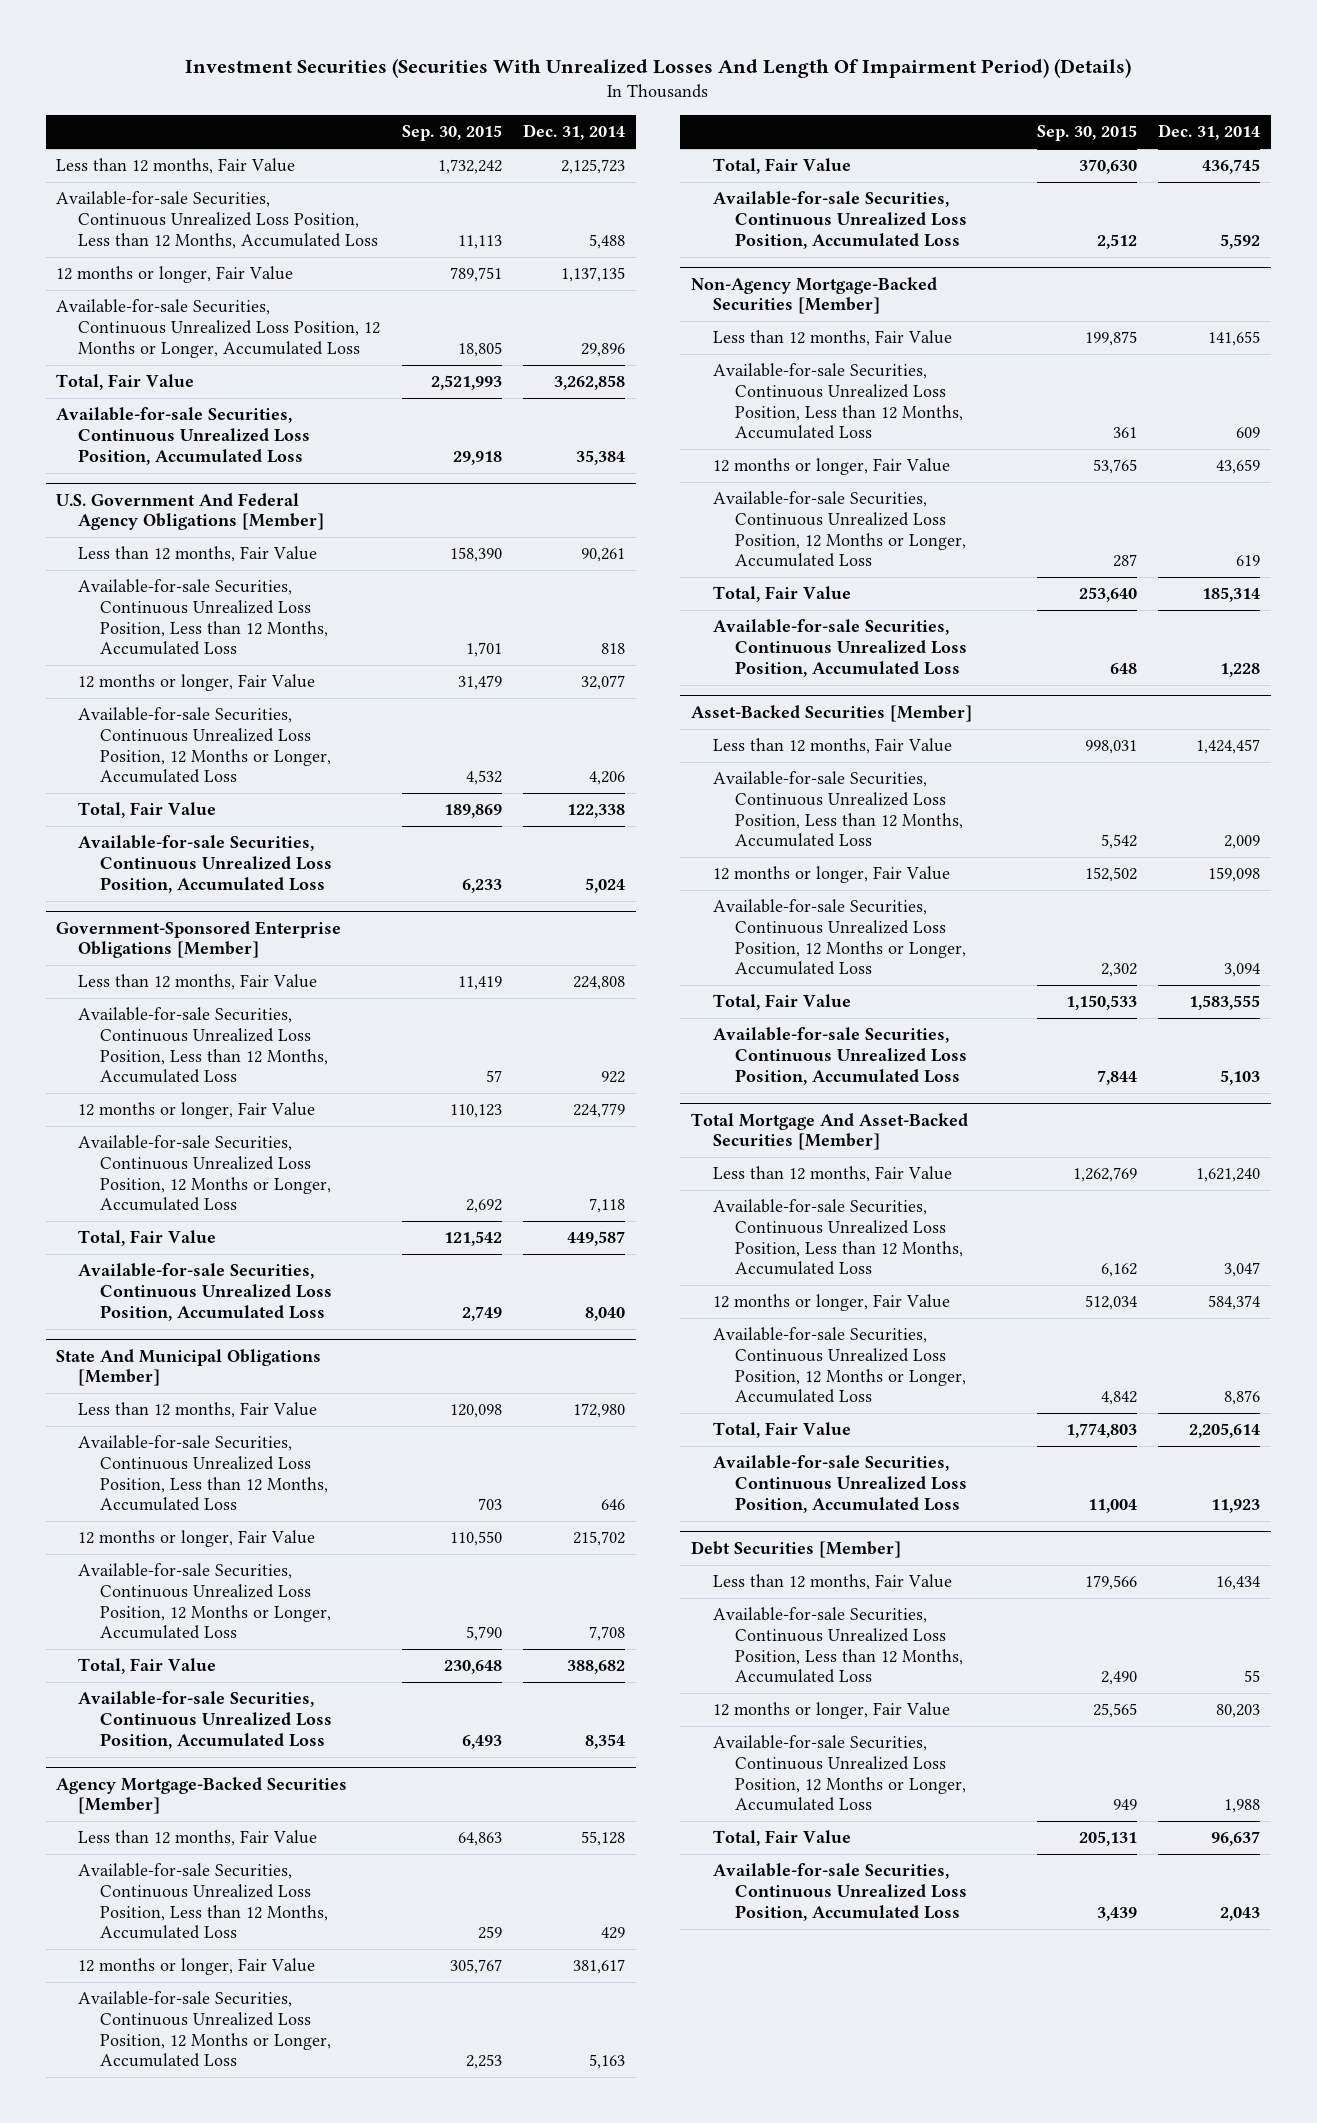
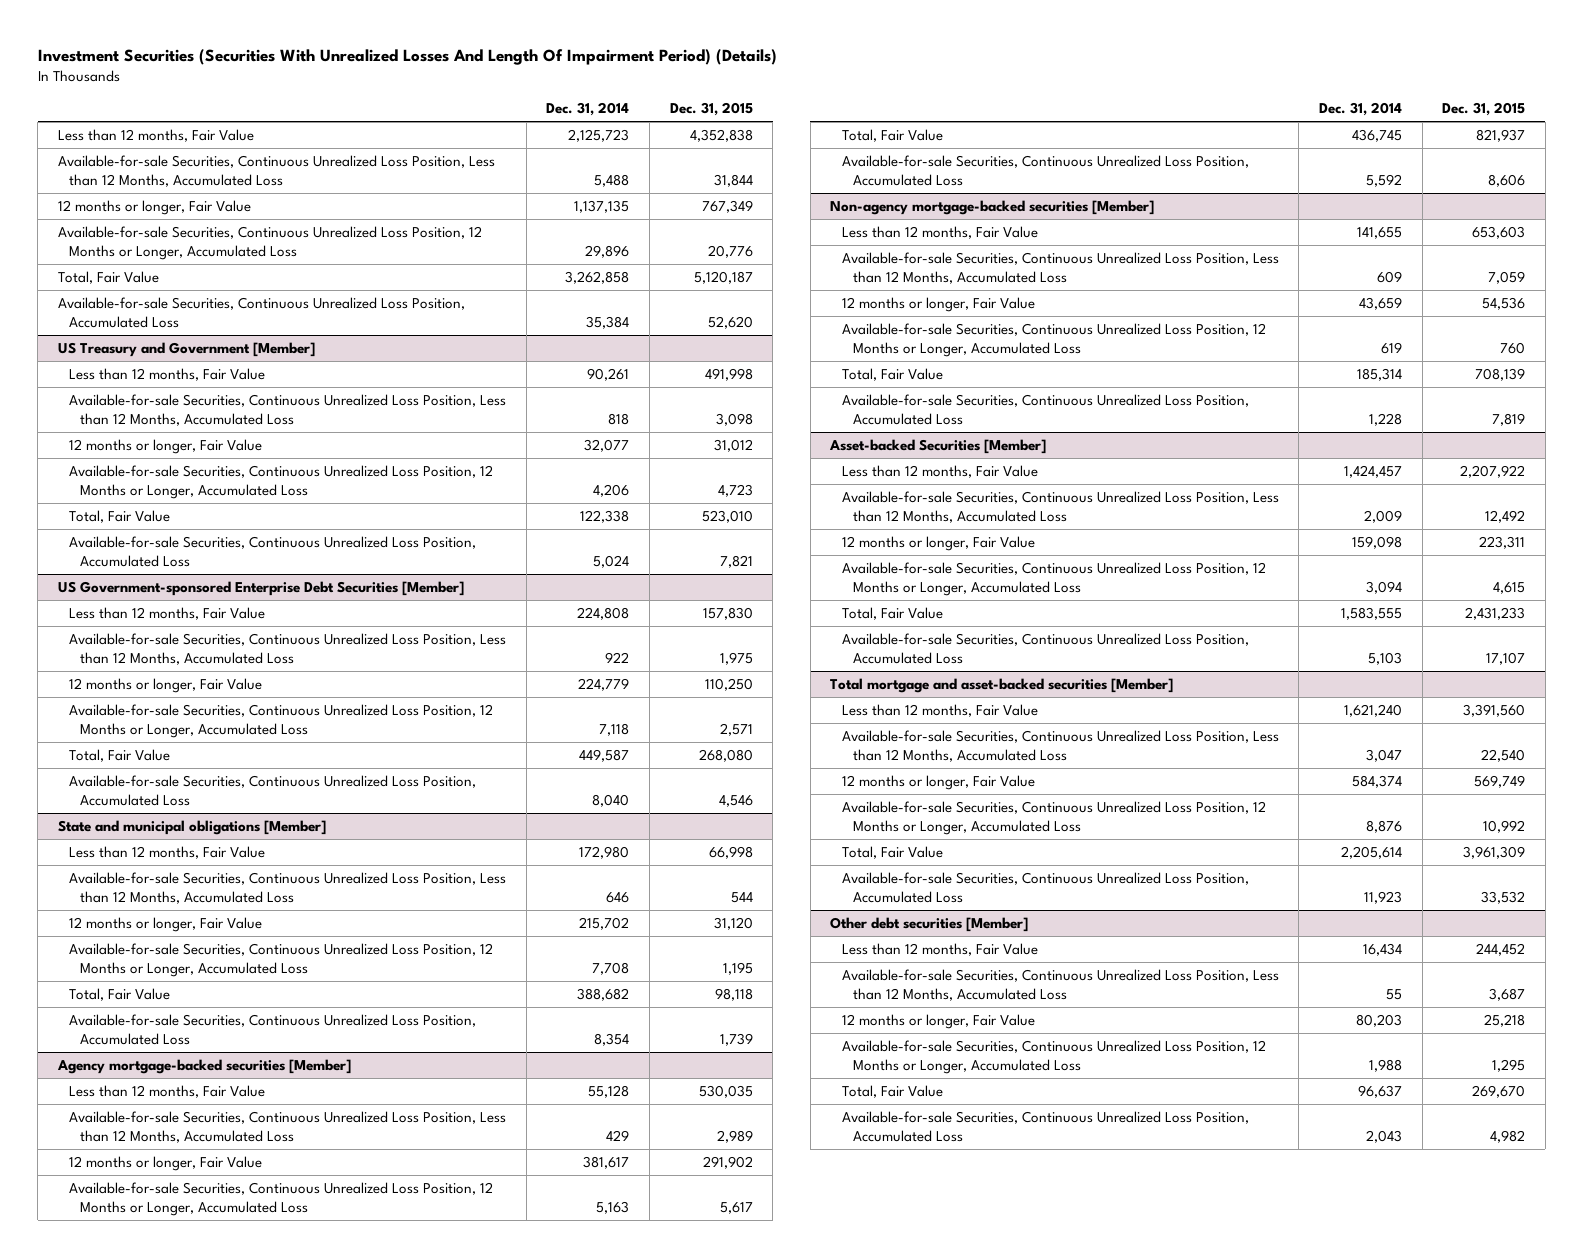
[401,125,502,142] Sep. 30, 2015 -> none
none -> [669,102,753,117] Dec. 31, 2015
[56,492,325,531] U.S. Government And Federal Agency Obligations [Member] -> [57,341,315,357] US Treasury and Government [Member]
[56,920,342,959] Government-Sponsored Enterprise Obligations [Member] -> [57,580,464,596] US Government-sponsored Enterprise Debt Securities [Member]
[56,1348,322,1387] State And Municipal Obligations [Member] -> [57,819,326,835] State and municipal obligations [Member]
[56,1776,348,1815] Agency Mortgage-Backed Securities [Member] -> [56,1058,351,1074] Agency mortgage-backed securities [Member]
[691,276,938,315] Non-Agency Mortgage-Backed Securities [Member] -> [830,199,1155,215] Non-agency mortgage-backed securities [Member]
[691,704,973,722] Asset-Backed Securities [Member] -> [829,438,1047,454] Asset-backed Securities [Member]
[691,1112,969,1151] Total Mortgage And Asset-Backed Securities [Member] -> [830,677,1174,693] Total mortgage and asset-backed securities [Member]
[691,1540,902,1558] Debt Securities [Member] -> [830,916,1029,932] Other debt securities [Member]

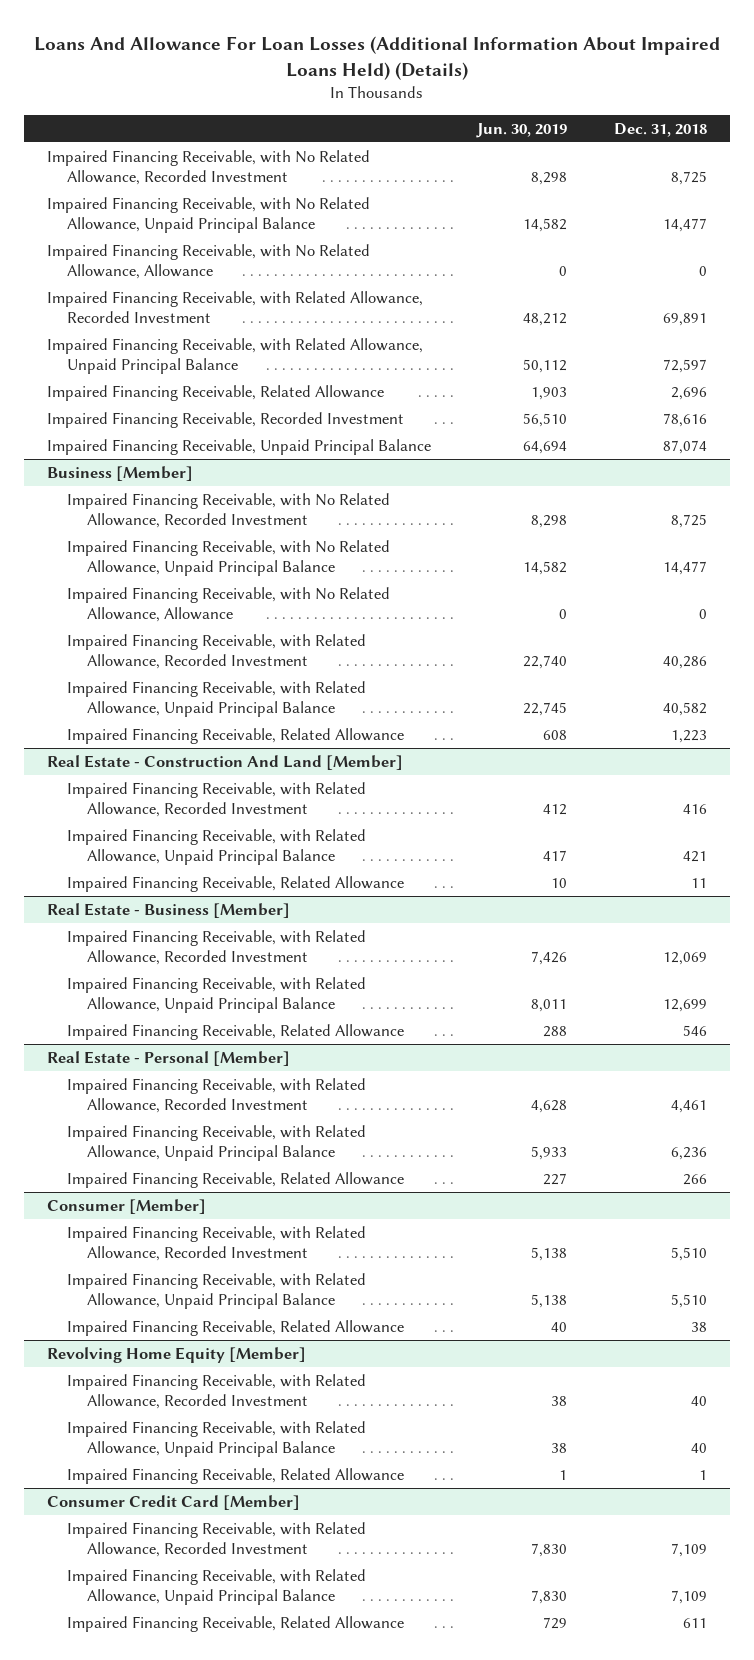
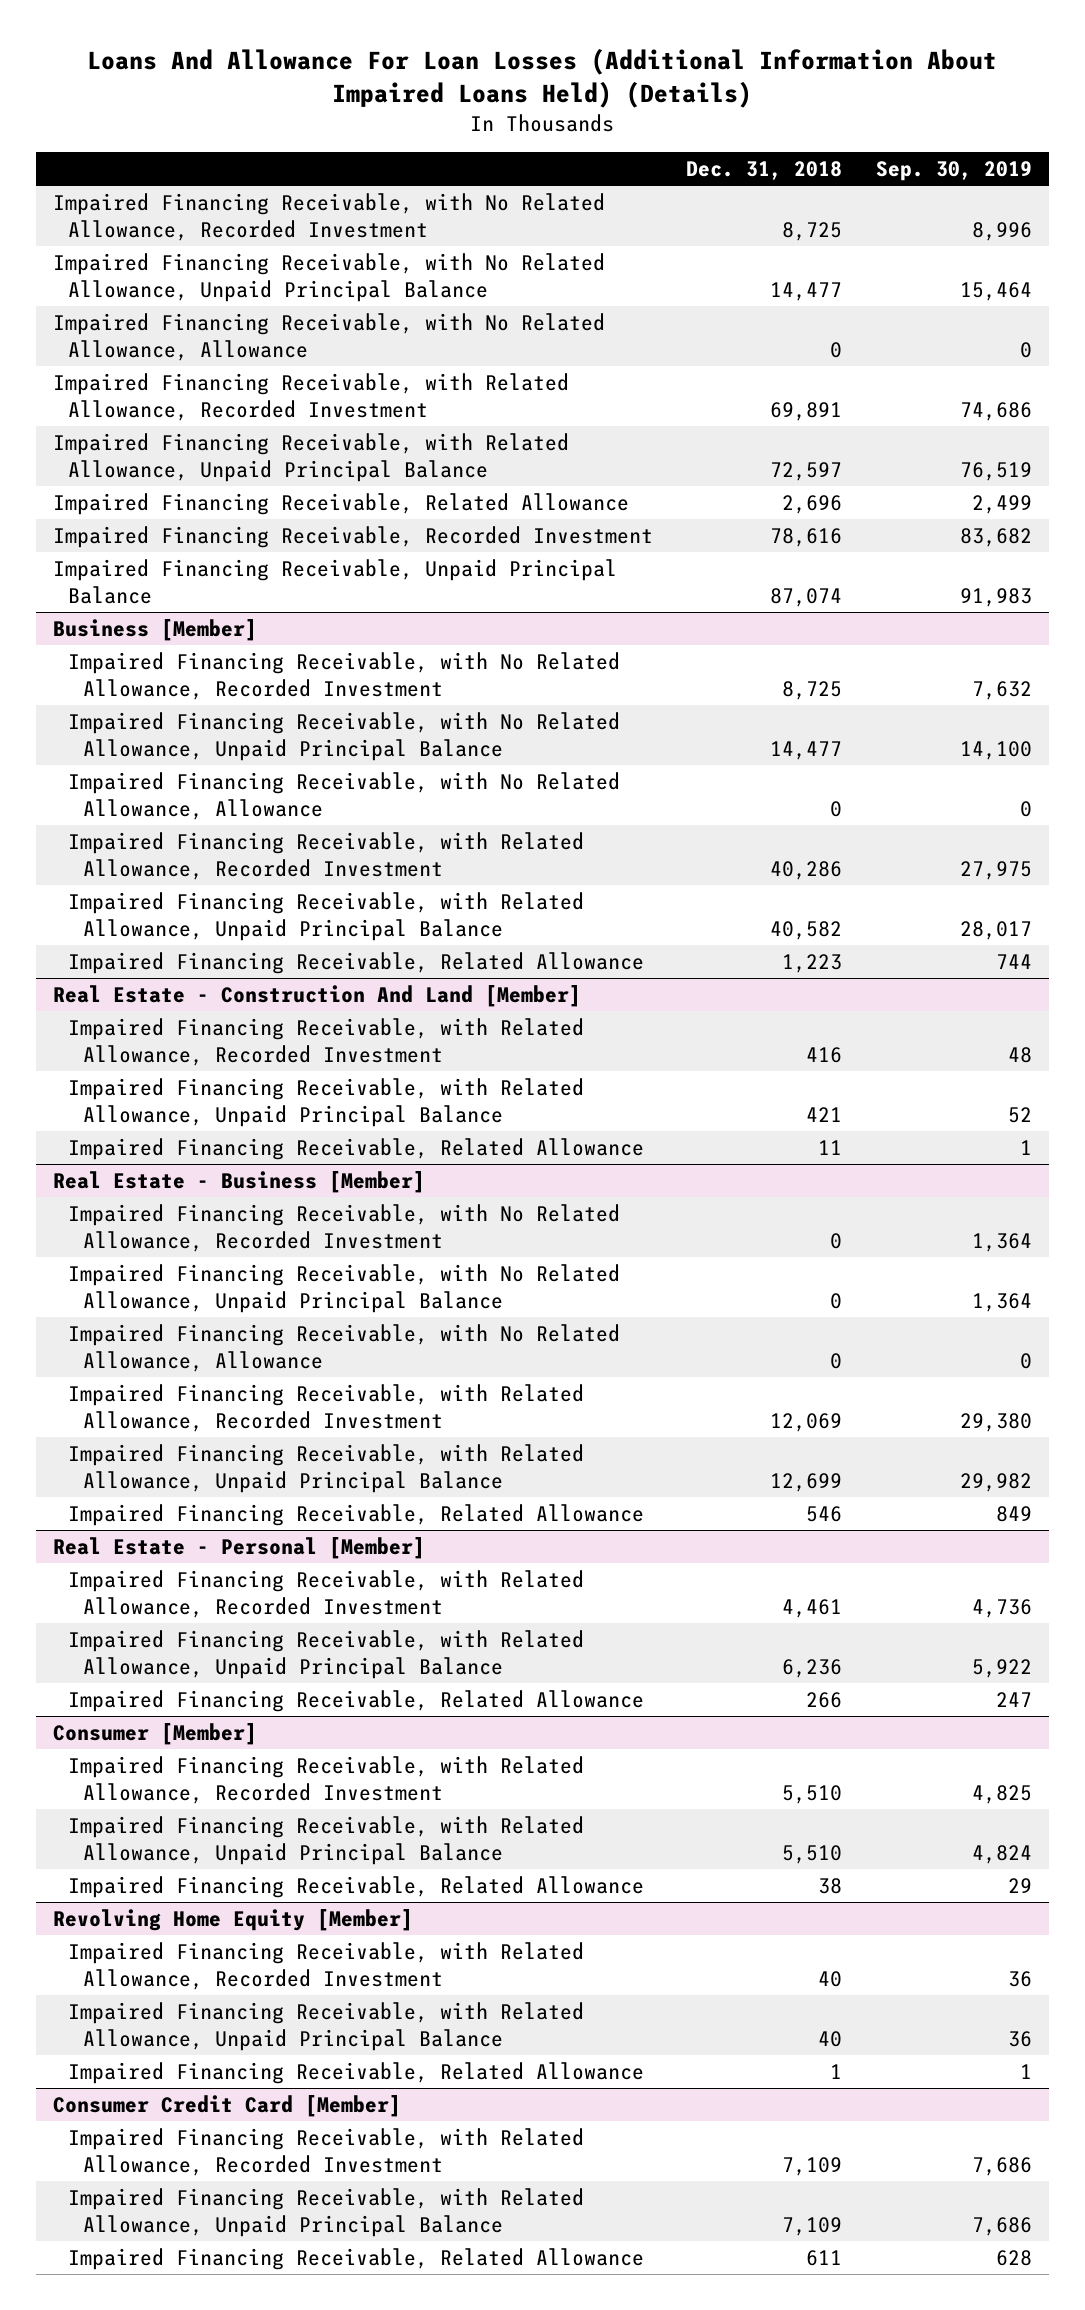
[476,122,568,138] Jun. 30, 2019 -> none
none -> [875,160,1032,181] Sep. 30, 2019
none -> [67,1204,620,1253] Impaired Financing Receivable, with No Related Allowance, Recorded Investment
none -> [67,1264,620,1314] Impaired Financing Receivable, with No Related Allowance, Unpaid Principal Balance
none -> [67,1324,620,1373] Impaired Financing Receivable, with No Related Allowance, Allowance

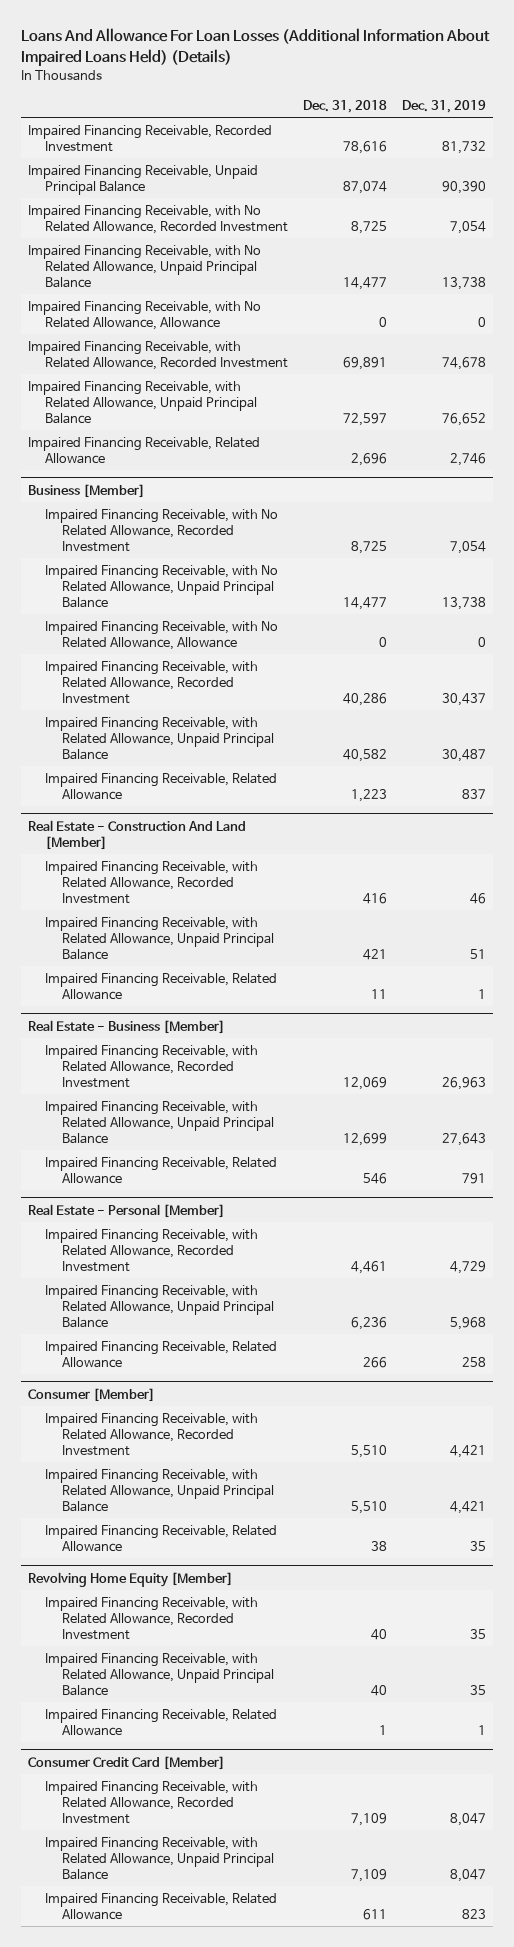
[875,160,1032,181] Sep. 30, 2019 -> none
none -> [401,99,486,113] Dec. 31, 2019
[52,526,653,549] Impaired Financing Receivable, Recorded Investment -> [28,124,273,152] Impaired Financing Receivable, Recorded Investment
[52,559,617,605] Impaired Financing Receivable, Unpaid Principal Balance -> [28,164,259,195] Impaired Financing Receivable, Unpaid Principal Balance
[67,1204,620,1253] Impaired Financing Receivable, with No Related Allowance, Recorded Investment -> none
[67,1264,620,1314] Impaired Financing Receivable, with No Related Allowance, Unpaid Principal Balance -> none
[67,1324,620,1373] Impaired Financing Receivable, with No Related Allowance, Allowance -> none

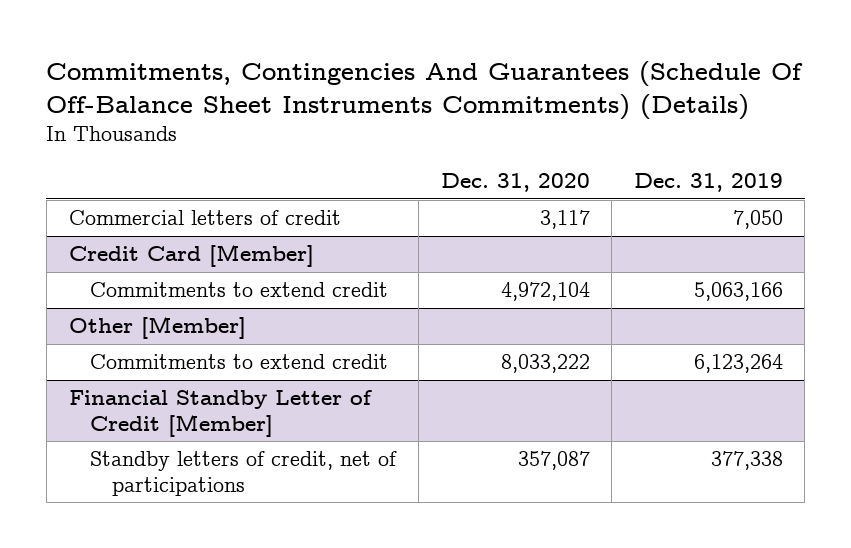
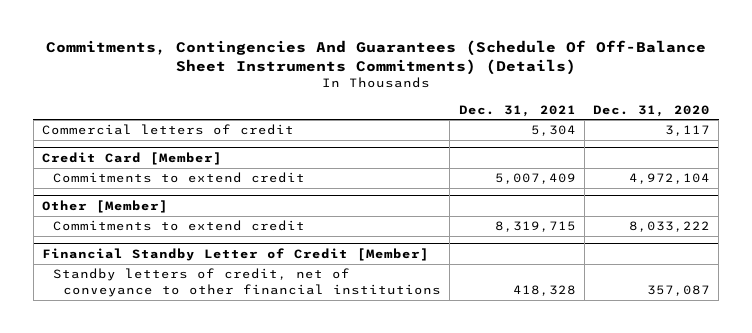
[633,173,783,193] Dec. 31, 2019 -> none
none -> [458,104,576,117] Dec. 31, 2021
[90,451,398,496] Standby letters of credit, net of participations -> [52,268,442,298] Standby letters of credit, net of conveyance to other financial institutions

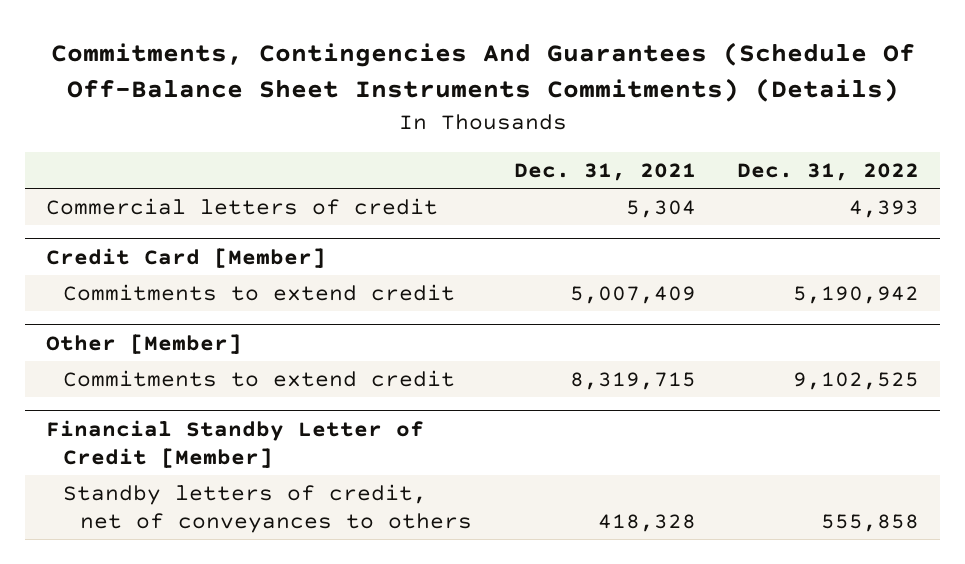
[592,104,710,117] Dec. 31, 2020 -> none
none -> [737,162,920,181] Dec. 31, 2022
[52,268,442,298] Standby letters of credit, net of conveyance to other financial institutions -> [63,483,473,533] Standby letters of credit, net of conveyances to others

